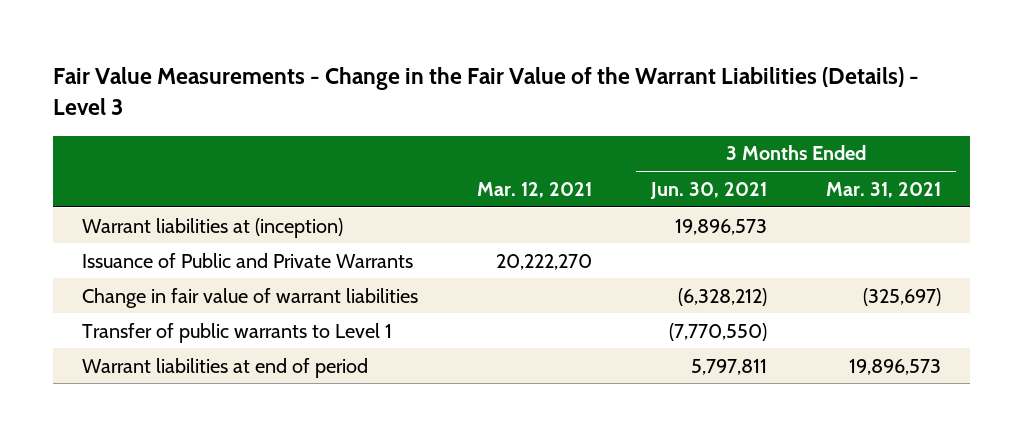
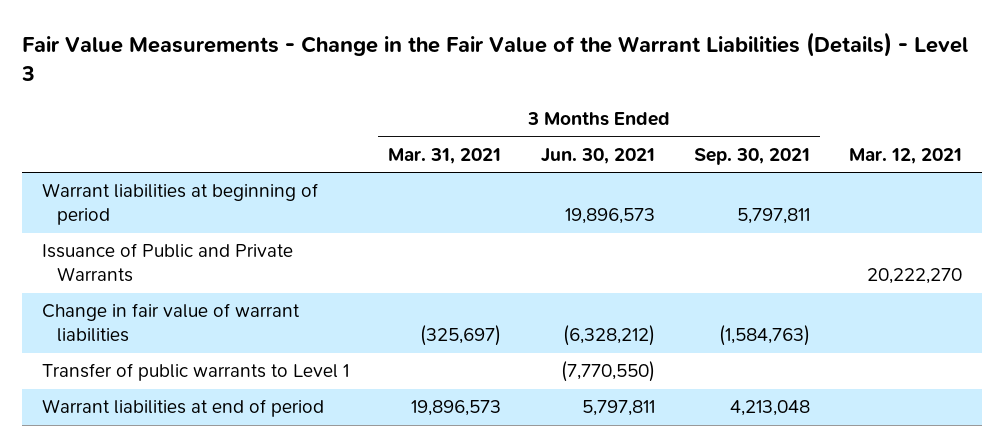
none -> [693,147,810,165] Sep. 30, 2021
[82,217,344,238] Warrant liabilities at (inception) -> [41,183,318,226] Warrant liabilities at beginning of period

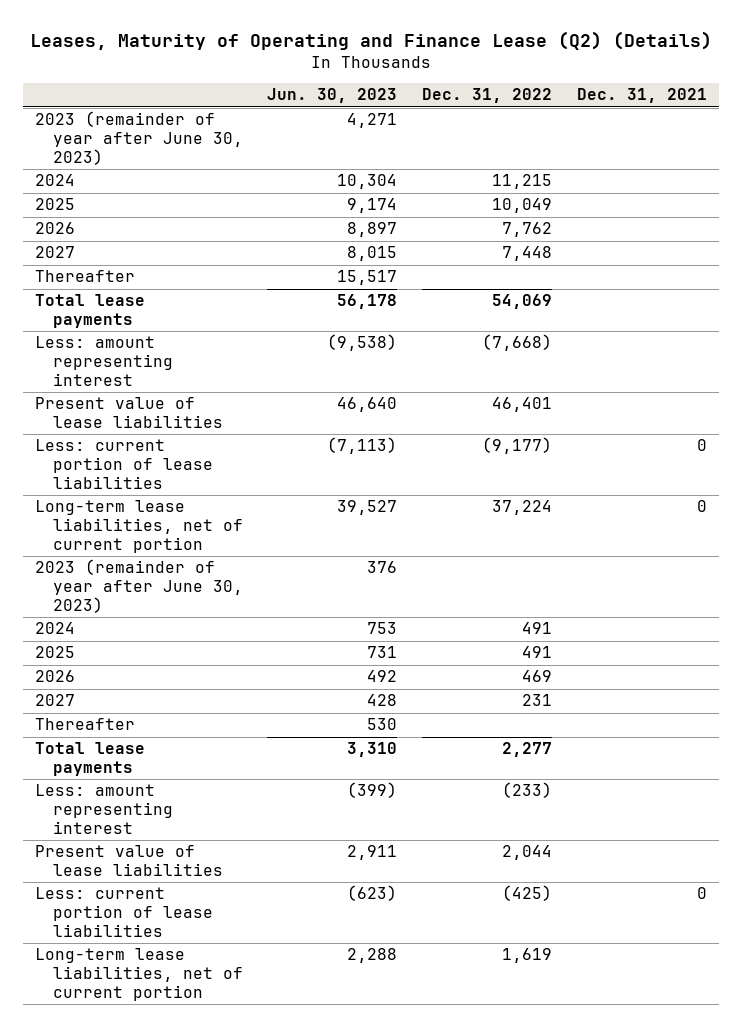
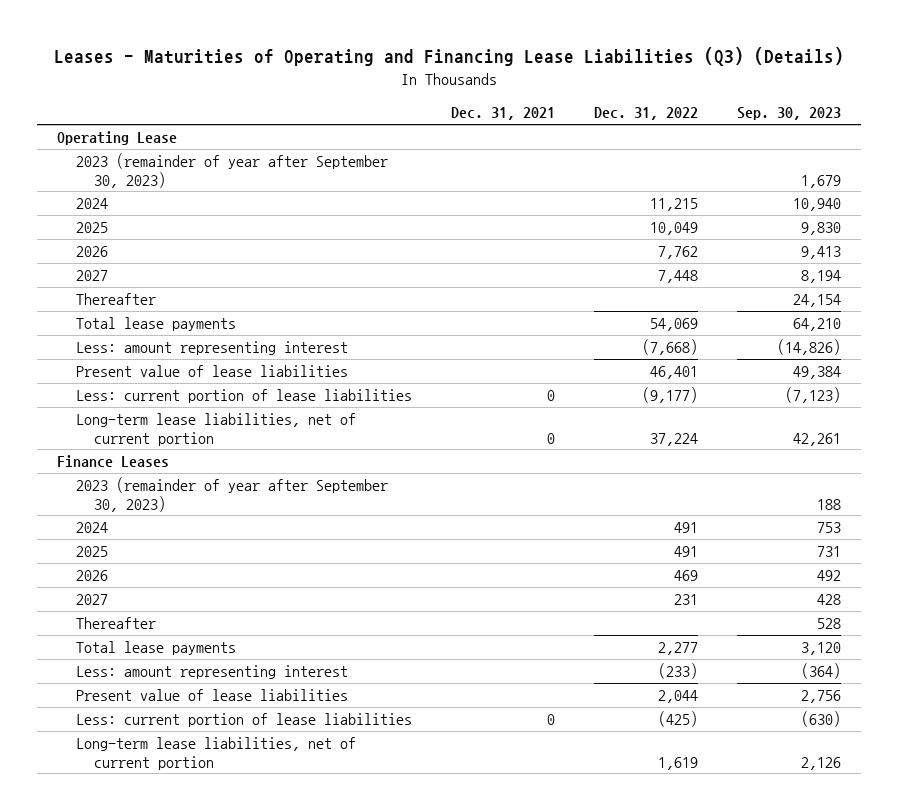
[29,30,712,50] Leases, Maturity of Operating and Finance Lease (Q2) (Details) -> [54,47,845,67] Leases - Maturities of Operating and Financing Lease Liabilities (Q3) (Details)
[267,88,398,104] Jun. 30, 2023 -> none
none -> [737,107,842,121] Sep. 30, 2023
none -> [56,131,177,146] Operating Lease
[35,111,243,166] 2023 (remainder of year after June 30, 2023) -> [75,153,388,188] 2023 (remainder of year after September 30, 2023)
none -> [56,455,169,469] Finance Leases
[35,559,243,614] 2023 (remainder of year after June 30, 2023) -> [75,477,388,512] 2023 (remainder of year after September 30, 2023)

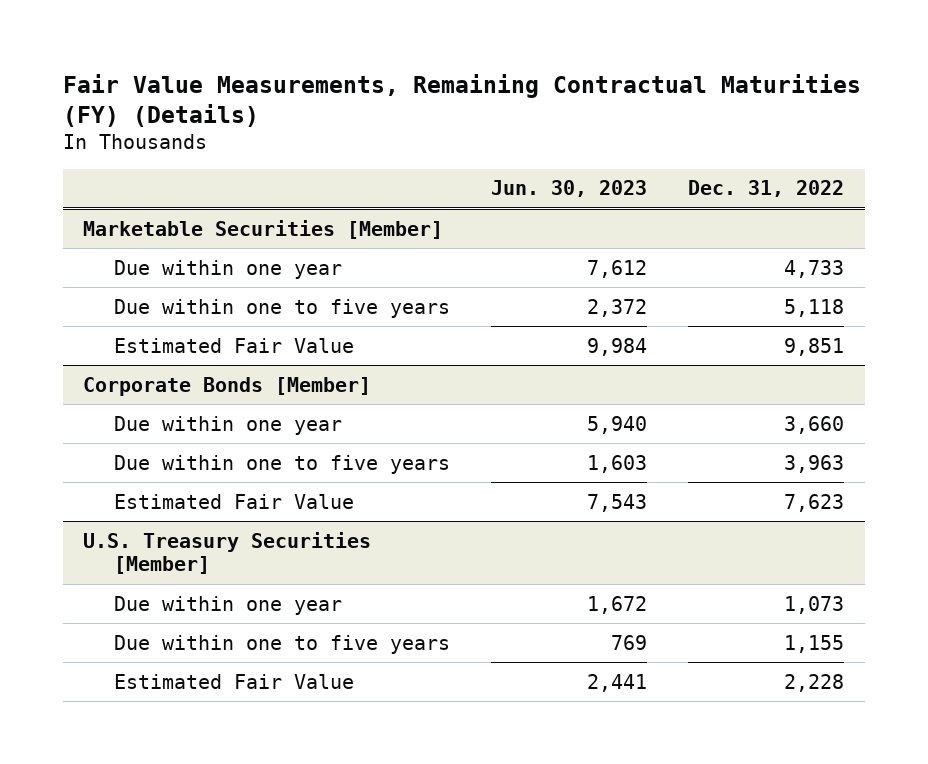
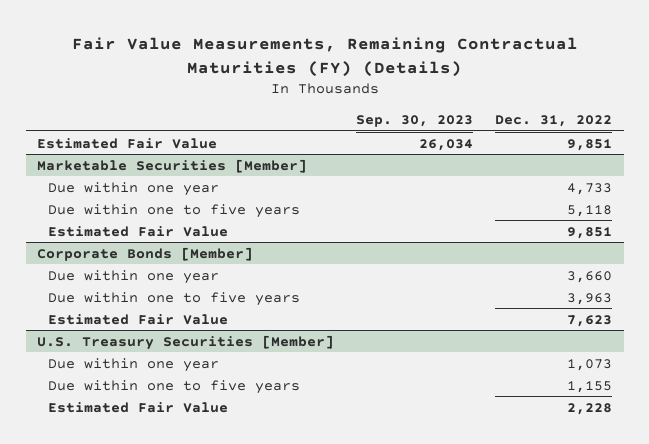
[491,180,648,198] Jun. 30, 2023 -> none
none -> [356,114,474,127] Sep. 30, 2023
none -> [36,137,217,149] Estimated Fair Value

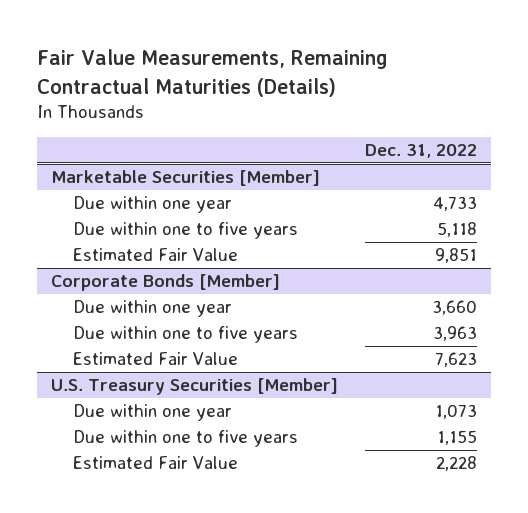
[71,37,578,77] Fair Value Measurements, Remaining Contractual Maturities (FY) (Details) -> [36,49,388,97] Fair Value Measurements, Remaining Contractual Maturities (Details)
[356,114,474,127] Sep. 30, 2023 -> none
[36,137,217,149] Estimated Fair Value -> none

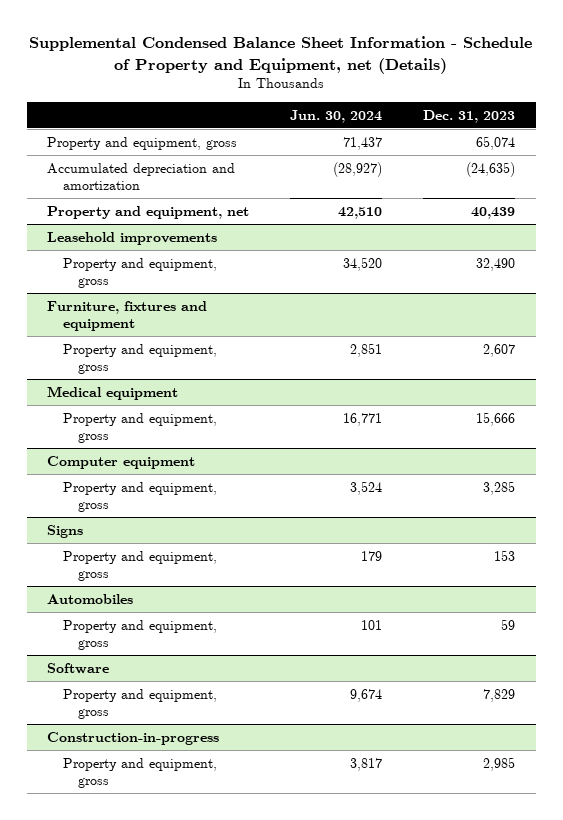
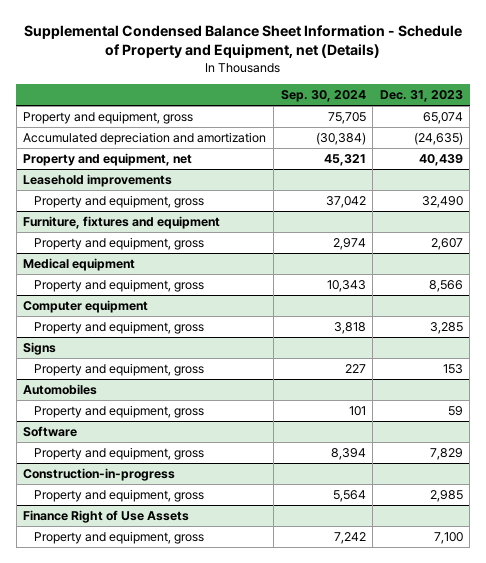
[290,109,383,123] Jun. 30, 2024 -> none
none -> [280,90,366,103] Sep. 30, 2024
[476,411,516,426] 15,666 -> [428,280,463,293] 8,566
none -> [23,510,190,524] Finance Right of Use Assets
none -> [33,531,204,545] Property and equipment, gross

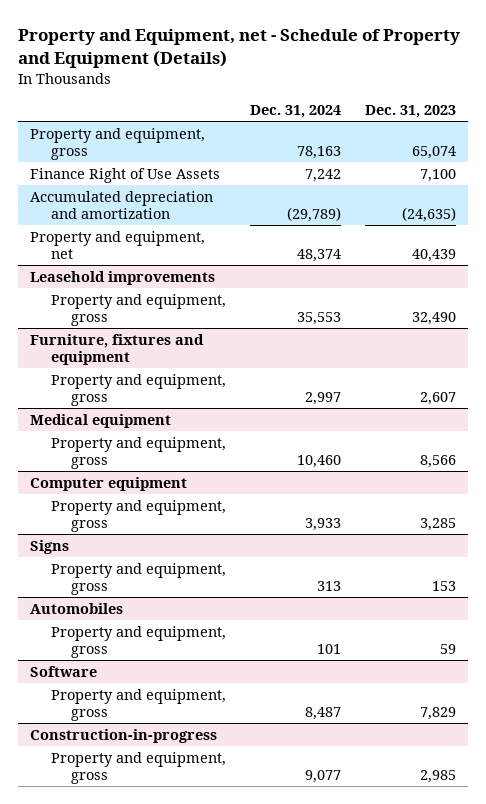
[24,24,463,58] Supplemental Condensed Balance Sheet Information - Schedule of Property and Equipment, net (Details) -> [18,29,461,69] Property and Equipment, net - Schedule of Property and Equipment (Details)
[280,90,366,103] Sep. 30, 2024 -> none
none -> [249,105,341,119] Dec. 31, 2024
none -> [30,167,221,183] Finance Right of Use Assets
[23,510,190,524] Finance Right of Use Assets -> none
[33,531,204,545] Property and equipment, gross -> none

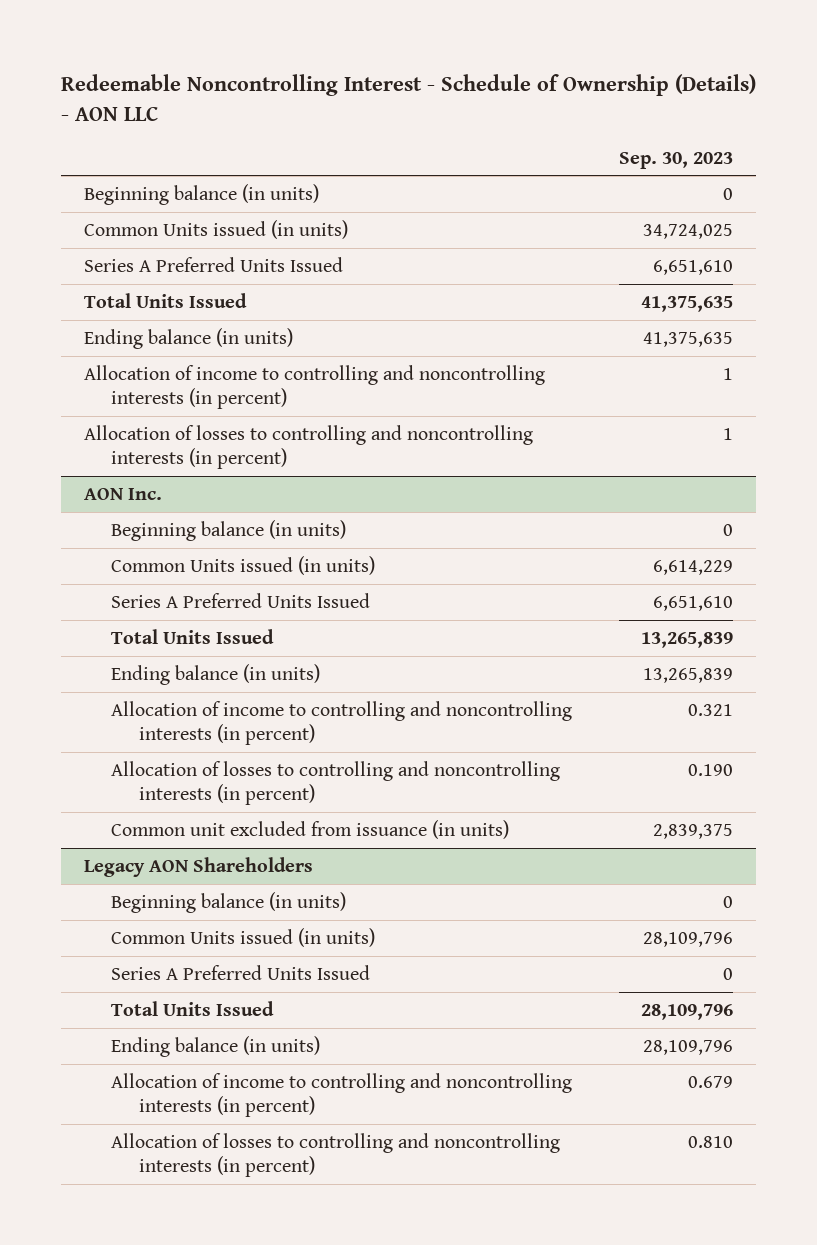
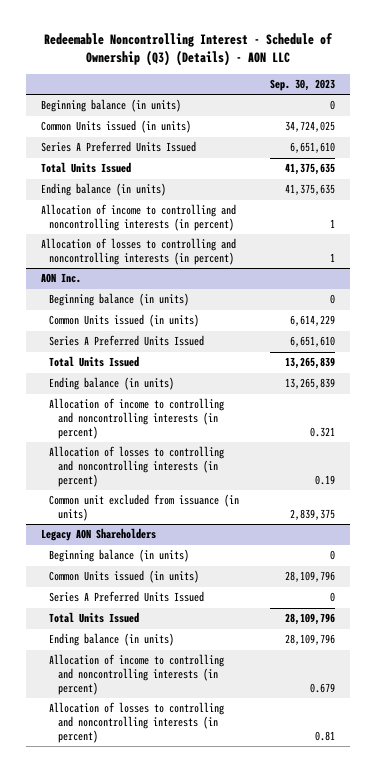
[60,73,756,121] Redeemable Noncontrolling Interest - Schedule of Ownership (Details) - AON LLC -> [43,32,333,67] Redeemable Noncontrolling Interest - Schedule of Ownership (Q3) (Details) - AON LLC
[687,763,733,776] 0.190 -> [314,474,335,485] 0.19
[687,1135,733,1148] 0.810 -> [314,730,335,741] 0.81

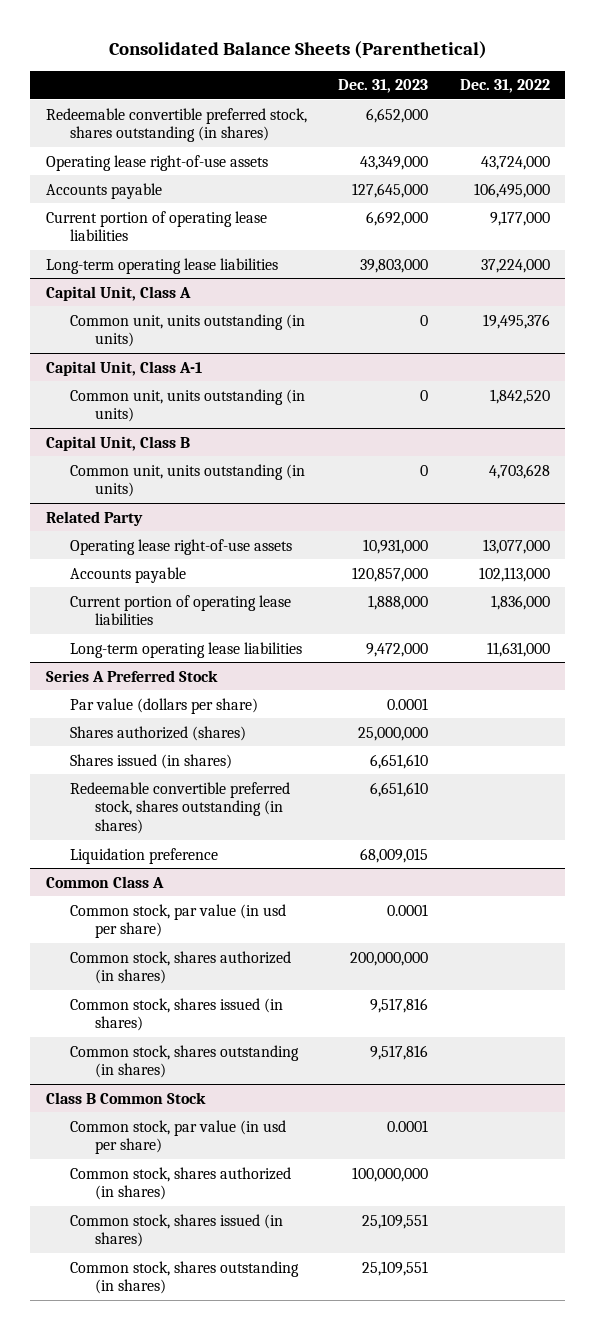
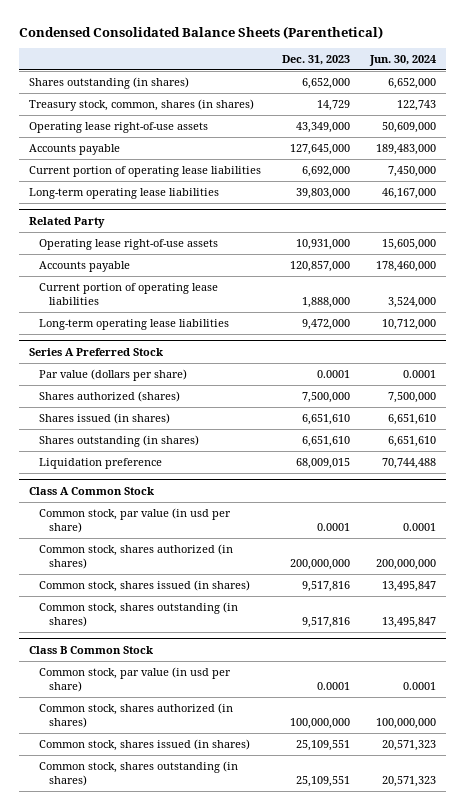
[108,40,487,59] Consolidated Balance Sheets (Parenthetical) -> [19,25,384,39] Condensed Consolidated Balance Sheets (Parenthetical)
[459,79,550,94] Dec. 31, 2022 -> none
none -> [369,54,437,66] Jun. 30, 2024
[45,107,307,143] Redeemable convertible preferred stock, shares outstanding (in shares) -> [29,77,190,90] Shares outstanding (in shares)
none -> [29,99,255,112] Treasury stock, common, shares (in shares)
[45,285,191,301] Capital Unit, Class A -> none
[70,313,306,348] Common unit, units outstanding (in units) -> none
[45,360,202,376] Capital Unit, Class A-1 -> none
[70,388,306,423] Common unit, units outstanding (in units) -> none
[45,435,190,451] Capital Unit, Class B -> none
[70,463,306,498] Common unit, units outstanding (in units) -> none
[358,726,429,741] 25,000,000 -> [301,392,350,404] 7,500,000
[70,781,291,835] Redeemable convertible preferred stock, shares outstanding (in shares) -> [39,435,200,448] Shares outstanding (in shares)
[45,875,164,888] Common Class A -> [29,487,155,496] Class A Common Stock

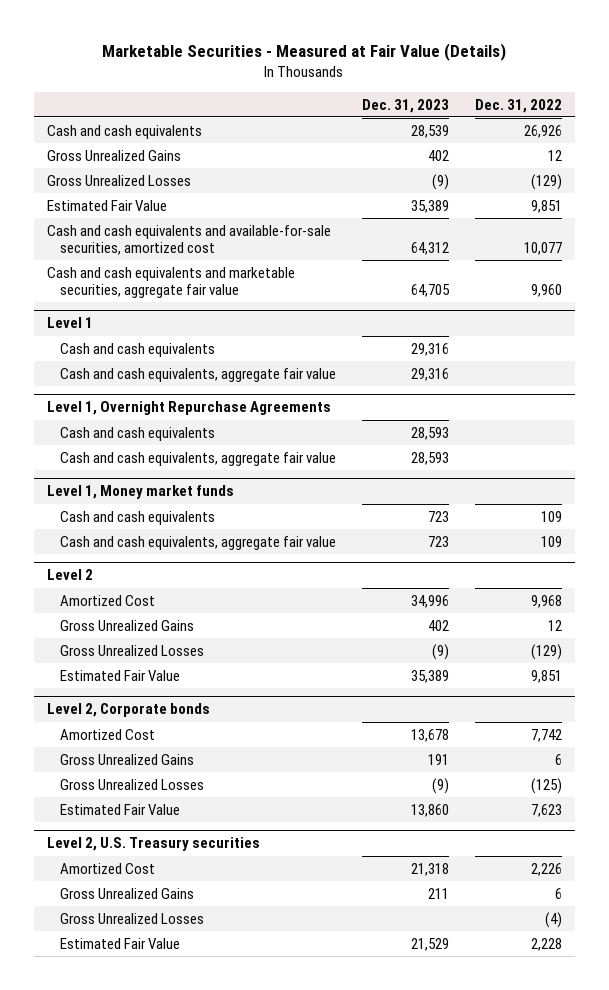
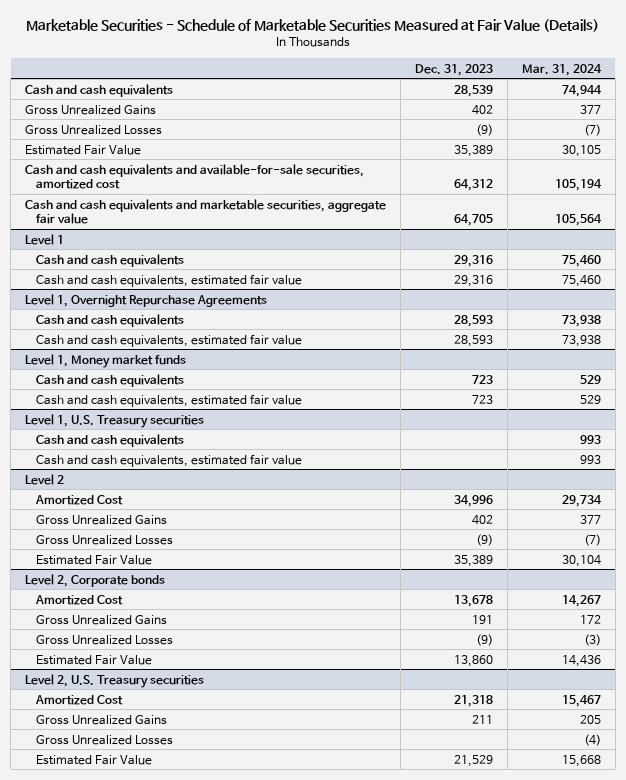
[102,42,507,61] Marketable Securities - Measured at Fair Value (Details) -> [26,18,600,32] Marketable Securities - Schedule of Marketable Securities Measured at Fair Value (Details)
[474,98,562,113] Dec. 31, 2022 -> none
none -> [521,63,602,76] Mar. 31, 2024
[59,367,336,382] Cash and cash equivalents, aggregate fair value -> [36,273,303,287] Cash and cash equivalents, estimated fair value
[59,451,336,466] Cash and cash equivalents, aggregate fair value -> [36,333,303,347] Cash and cash equivalents, estimated fair value
[59,535,336,550] Cash and cash equivalents, aggregate fair value -> [36,393,303,407] Cash and cash equivalents, estimated fair value
none -> [25,413,205,428] Level 1, U.S. Treasury securities
none -> [36,433,185,447] Cash and cash equivalents
none -> [36,453,303,467] Cash and cash equivalents, estimated fair value

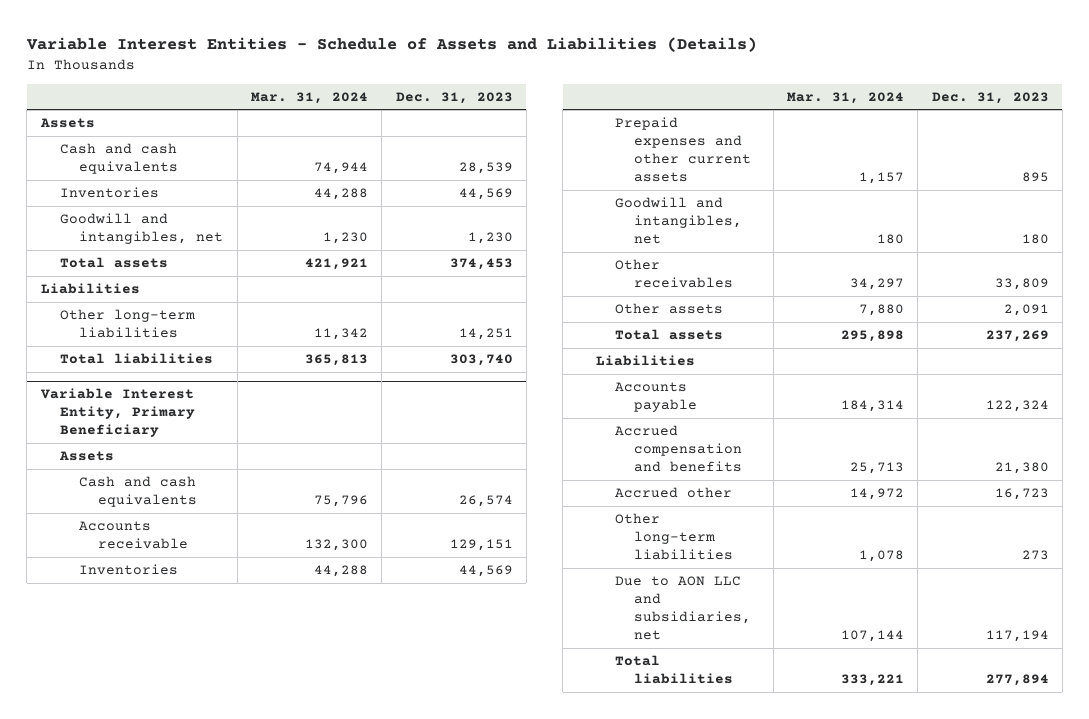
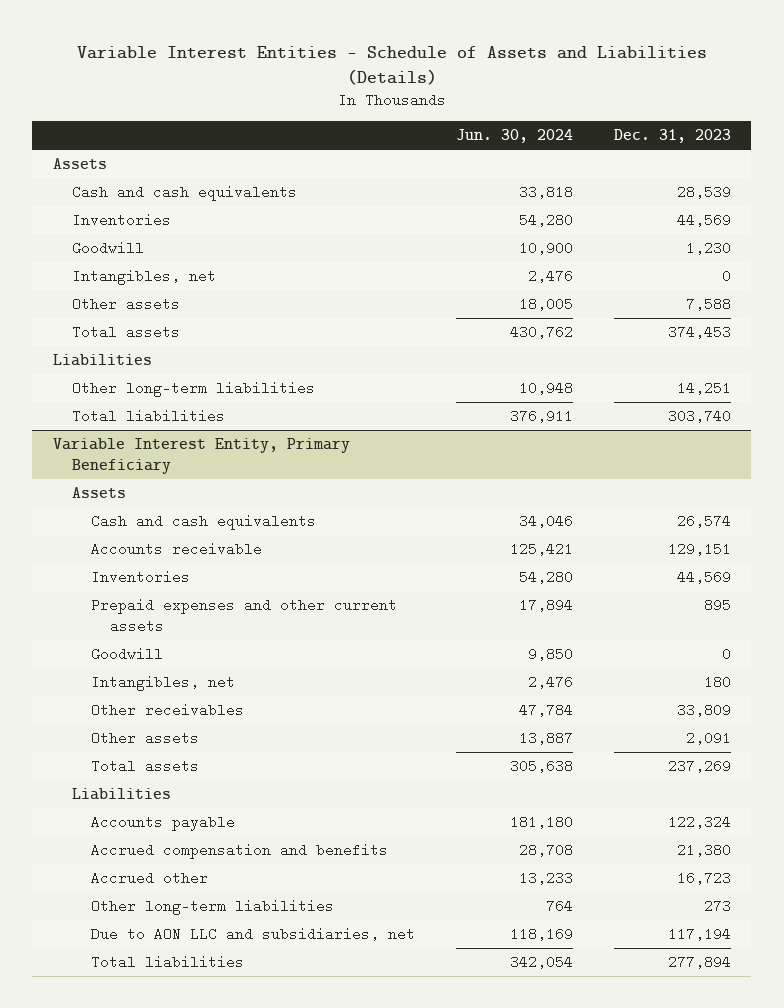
[250,91,368,104] Mar. 31, 2024 -> none
none -> [455,129,573,144] Jun. 30, 2024
[59,213,224,245] Goodwill and intangibles, net -> [71,241,144,256] Goodwill
none -> [71,269,216,286] Intangibles, net
none -> [71,297,180,312] Other assets
none -> [90,647,163,662] Goodwill
[615,197,743,245] Goodwill and intangibles, net -> [90,675,235,692] Intangibles, net

